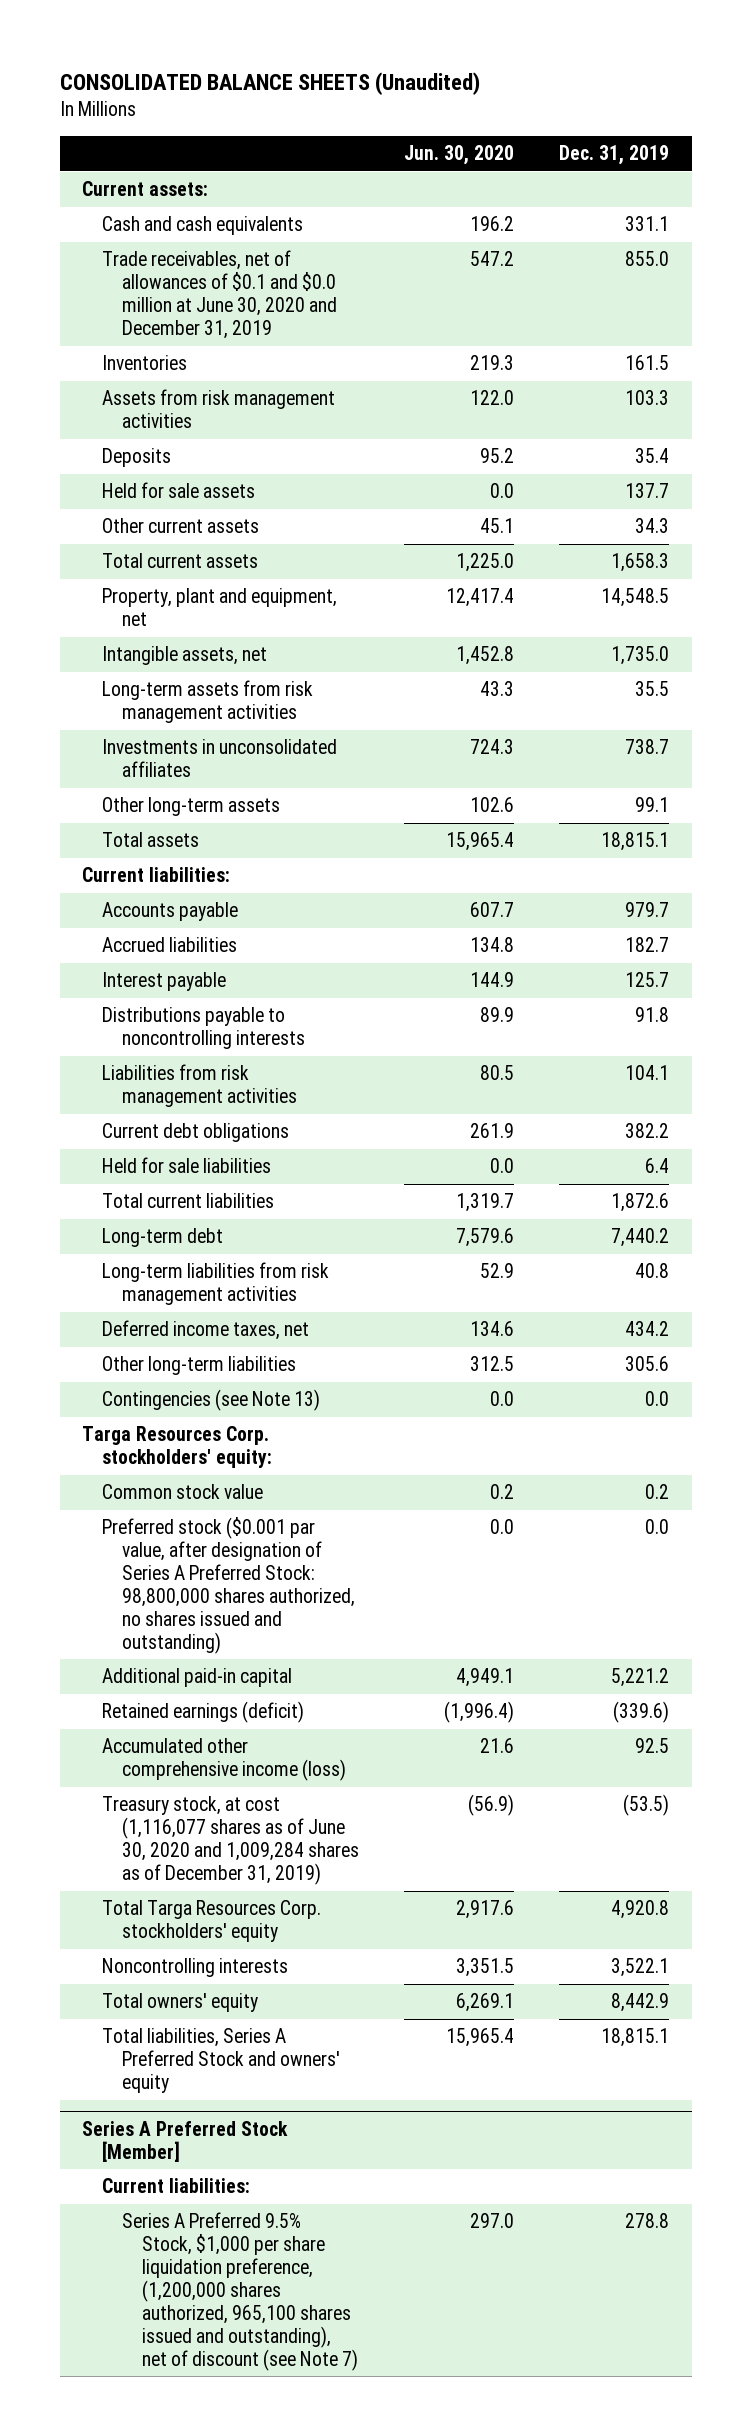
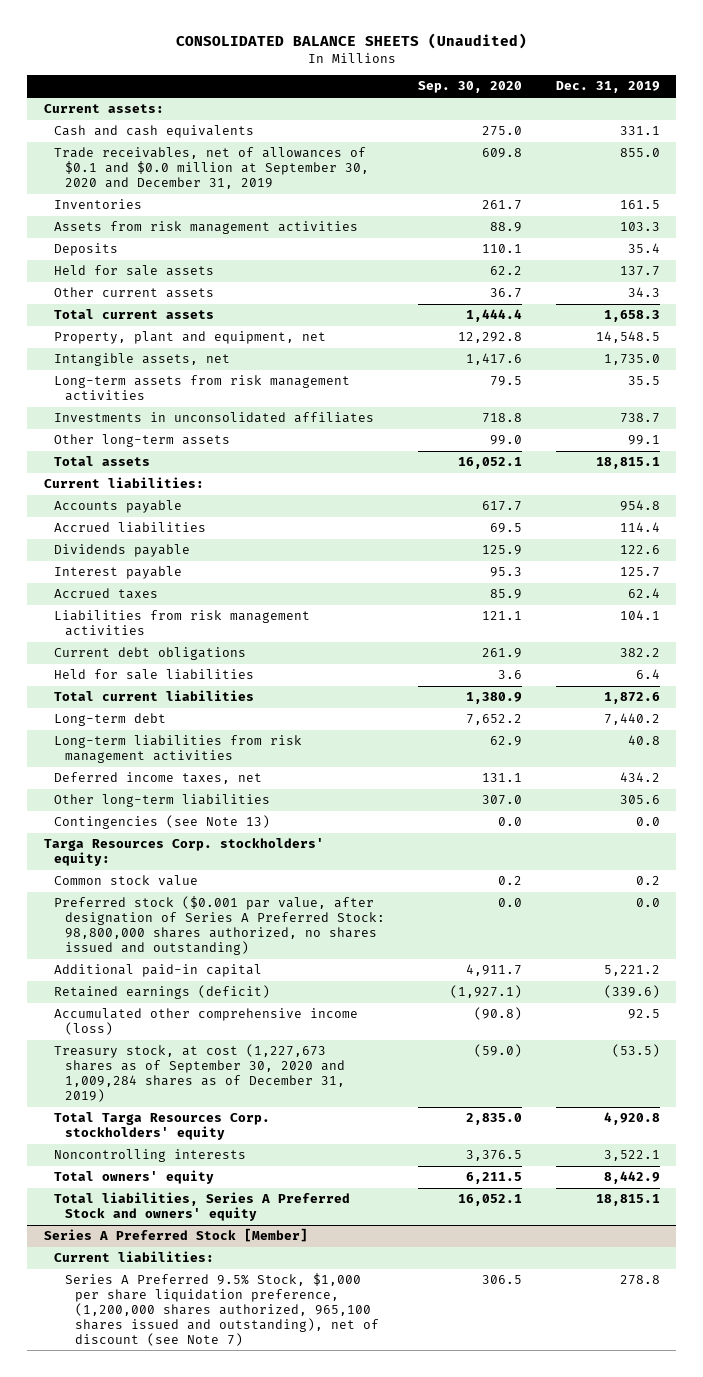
[404,145,515,166] Jun. 30, 2020 -> none
none -> [418,81,523,94] Sep. 30, 2020
[102,250,338,340] Trade receivables, net of allowances of $0.1 and $0.0 million at June 30, 2020 and December 31, 2019 -> [54,147,369,190] Trade receivables, net of allowances of $0.1 and $0.0 million at September 30, 2020 and December 31, 2019
[625,902,670,918] 979.7 -> [619,500,660,512] 954.8
[625,937,670,953] 182.7 -> [619,522,660,533] 114.4
none -> [54,544,191,558] Dividends payable
[102,1007,306,1050] Distributions payable to noncontrolling interests -> none
none -> [54,588,159,600] Accrued taxes
[102,1796,360,1886] Treasury stock, at cost (1,116,077 shares as of June 30, 2020 and 1,009,284 shares as of December 31, 2019) -> [54,1044,345,1102] Treasury stock, at cost (1,227,673 shares as of September 30, 2020 and 1,009,284 shares as of December 31, 2019)

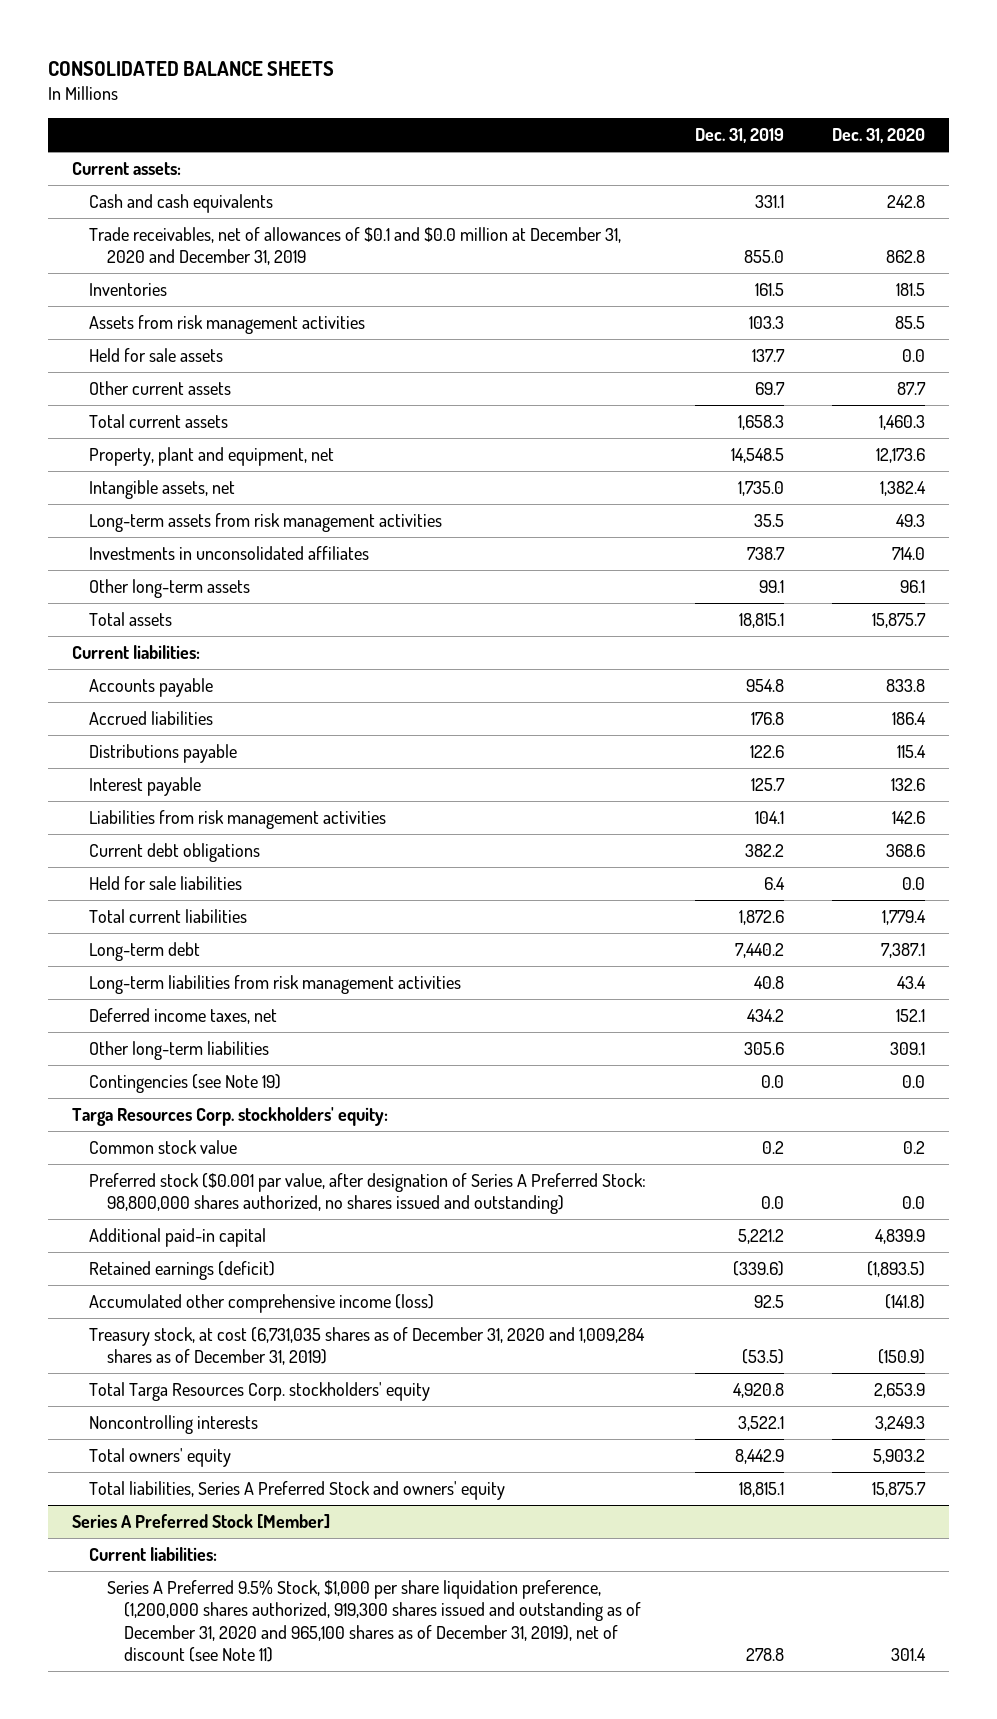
[175,33,527,50] CONSOLIDATED BALANCE SHEETS (Unaudited) -> [47,60,334,76] CONSOLIDATED BALANCE SHEETS
[418,81,523,94] Sep. 30, 2020 -> none
none -> [831,128,925,144] Dec. 31, 2020
[54,147,369,190] Trade receivables, net of allowances of $0.1 and $0.0 million at September 30, 2020 and December 31, 2019 -> [89,227,622,266] Trade receivables, net of allowances of $0.1 and $0.0 million at December 31, 2020 and December 31, 2019
[54,243,119,257] Deposits -> none
[627,287,660,298] 34.3 -> [754,382,785,396] 69.7
[619,522,660,533] 114.4 -> [750,712,784,726] 176.8
[54,544,191,558] Dividends payable -> [89,744,238,764] Distributions payable
[54,588,159,600] Accrued taxes -> none
[54,815,271,830] Contingencies (see Note 13) -> [89,1074,282,1094] Contingencies (see Note 19)
[54,1044,345,1102] Treasury stock, at cost (1,227,673 shares as of September 30, 2020 and 1,009,284 shares as of December 31, 2019) -> [89,1327,646,1366] Treasury stock, at cost (6,731,035 shares as of December 31, 2020 and 1,009,284 shares as of December 31, 2019)
[64,1273,380,1346] Series A Preferred 9.5% Stock, $1,000 per share liquidation preference, (1,200,000 shares authorized, 965,100 shares issued and outstanding), net of discount (see Note 7) -> [106,1580,641,1662] Series A Preferred 9.5% Stock, $1,000 per share liquidation preference, (1,200,000 shares authorized, 919,300 shares issued and outstanding as of December 31, 2020 and 965,100 shares as of December 31, 2019), net of discount (see Note 11)

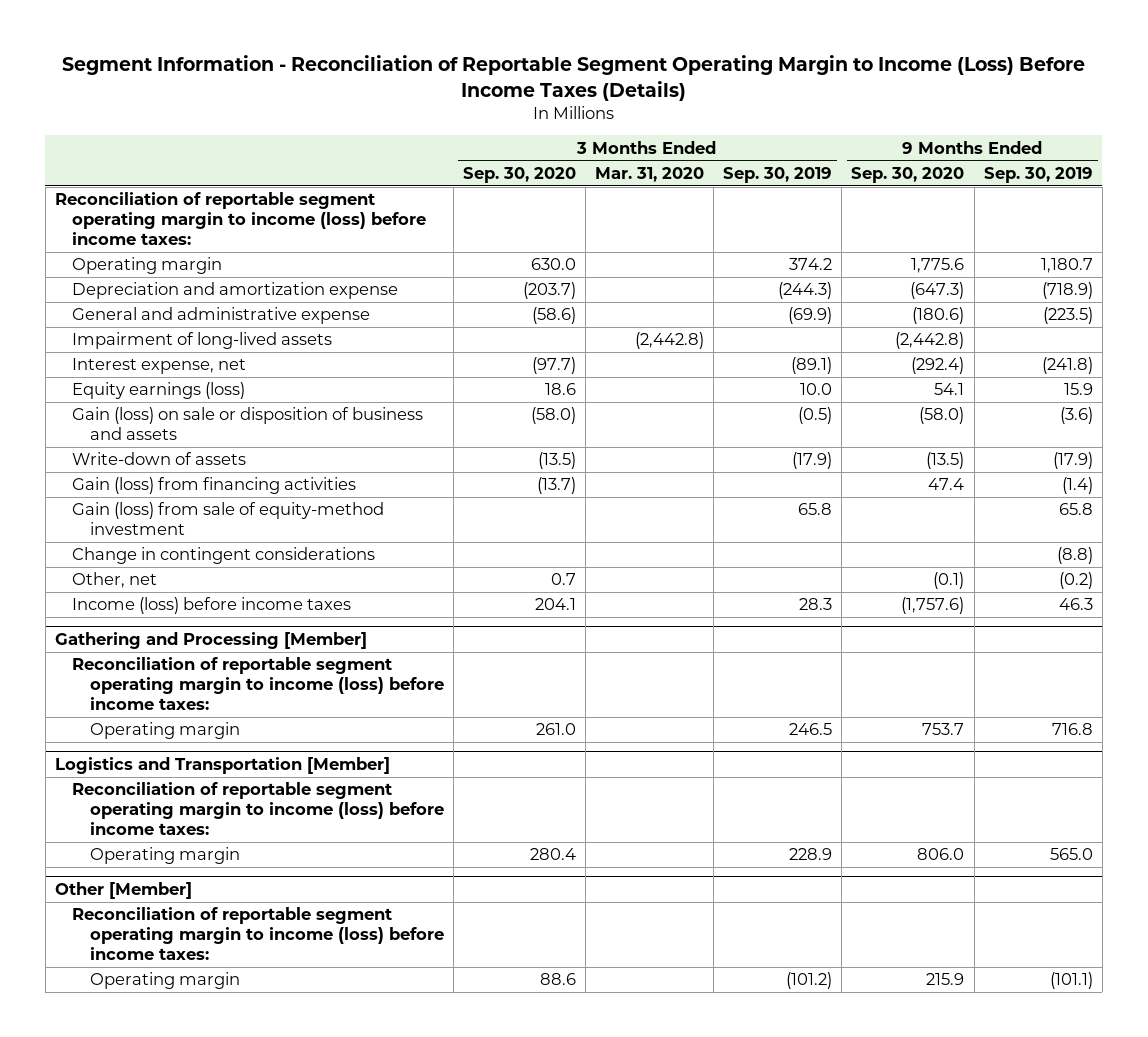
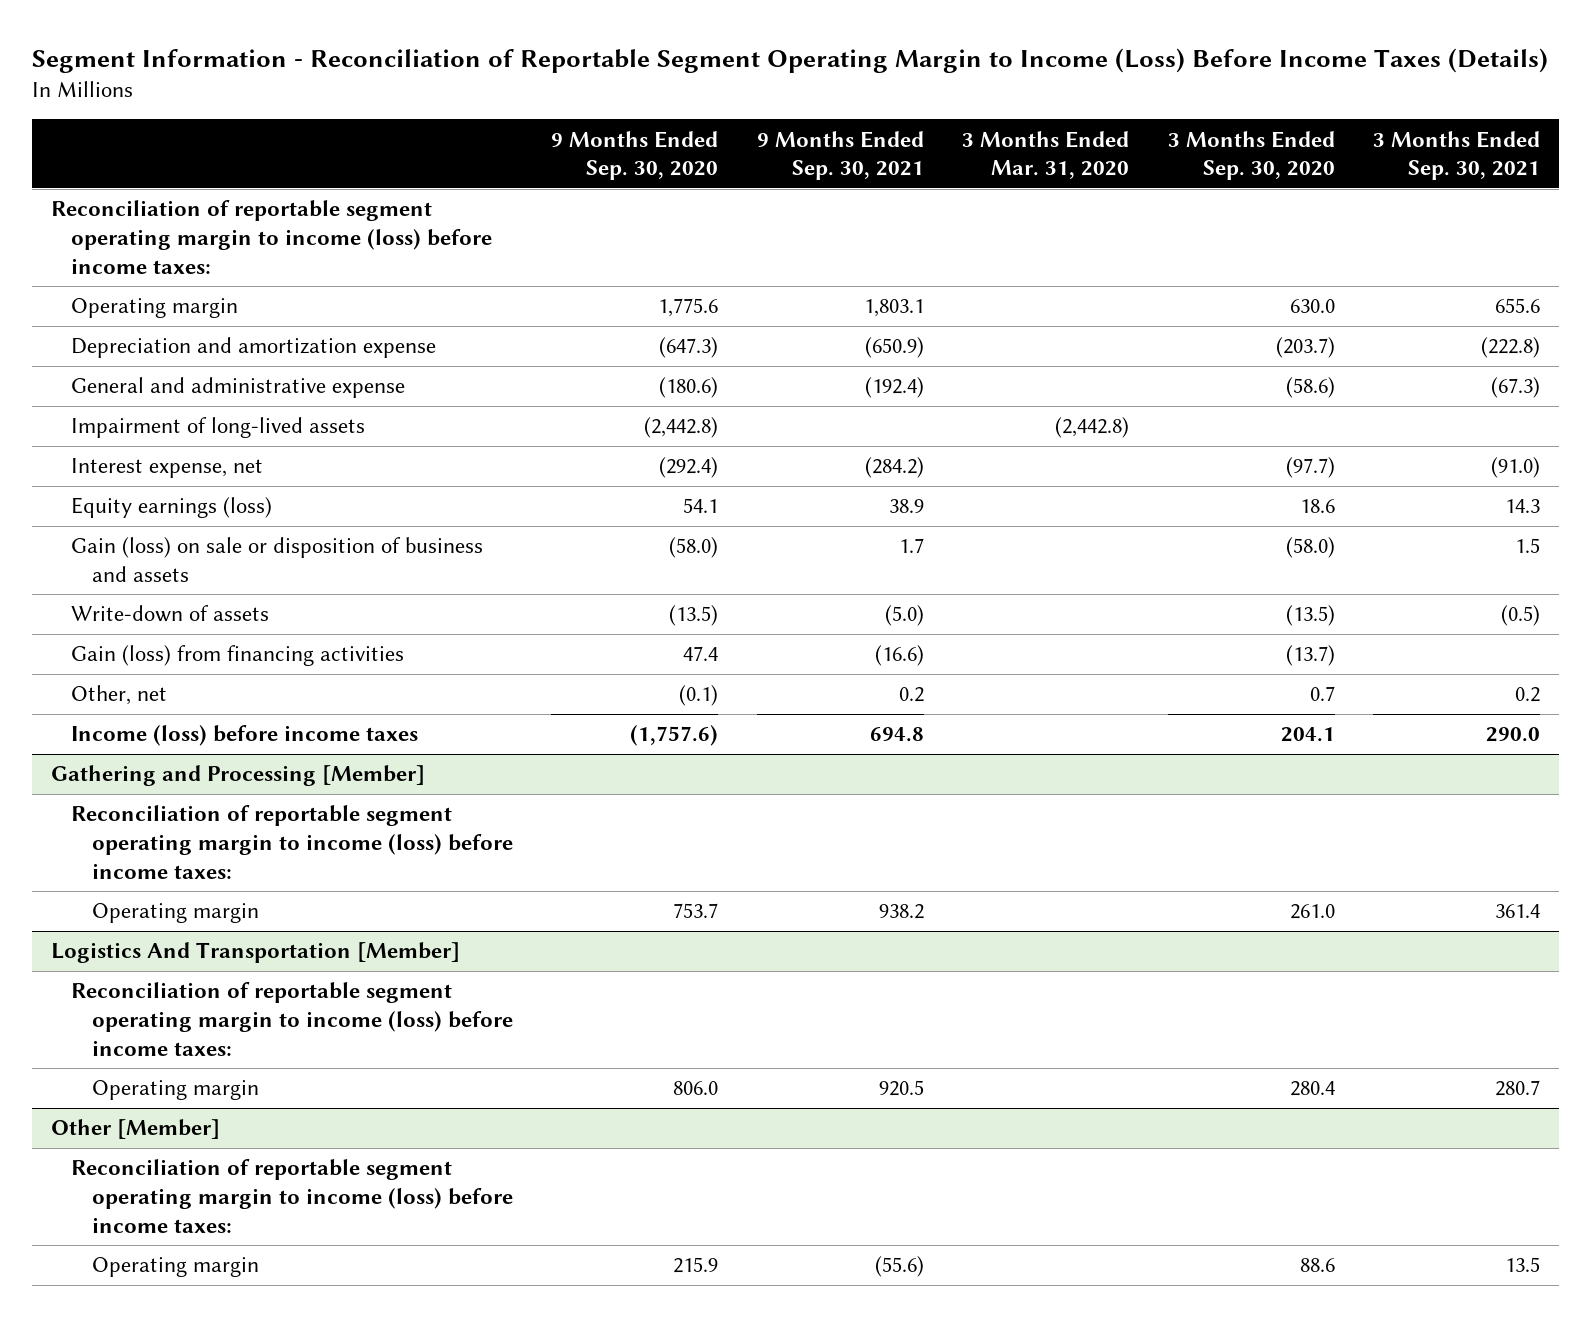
[723,166,833,183] Sep. 30, 2019 -> none
[983,166,1093,183] Sep. 30, 2019 -> none
none -> [756,130,924,181] 9 Months Ended Sep. 30, 2021
none -> [1373,130,1541,181] 3 Months Ended Sep. 30, 2021
[72,502,385,536] Gain (loss) from sale of equity-method investment -> none
[72,547,376,565] Change in contingent considerations -> none
[55,757,391,775] Logistics and Transportation [Member] -> [50,942,460,964] Logistics And Transportation [Member]

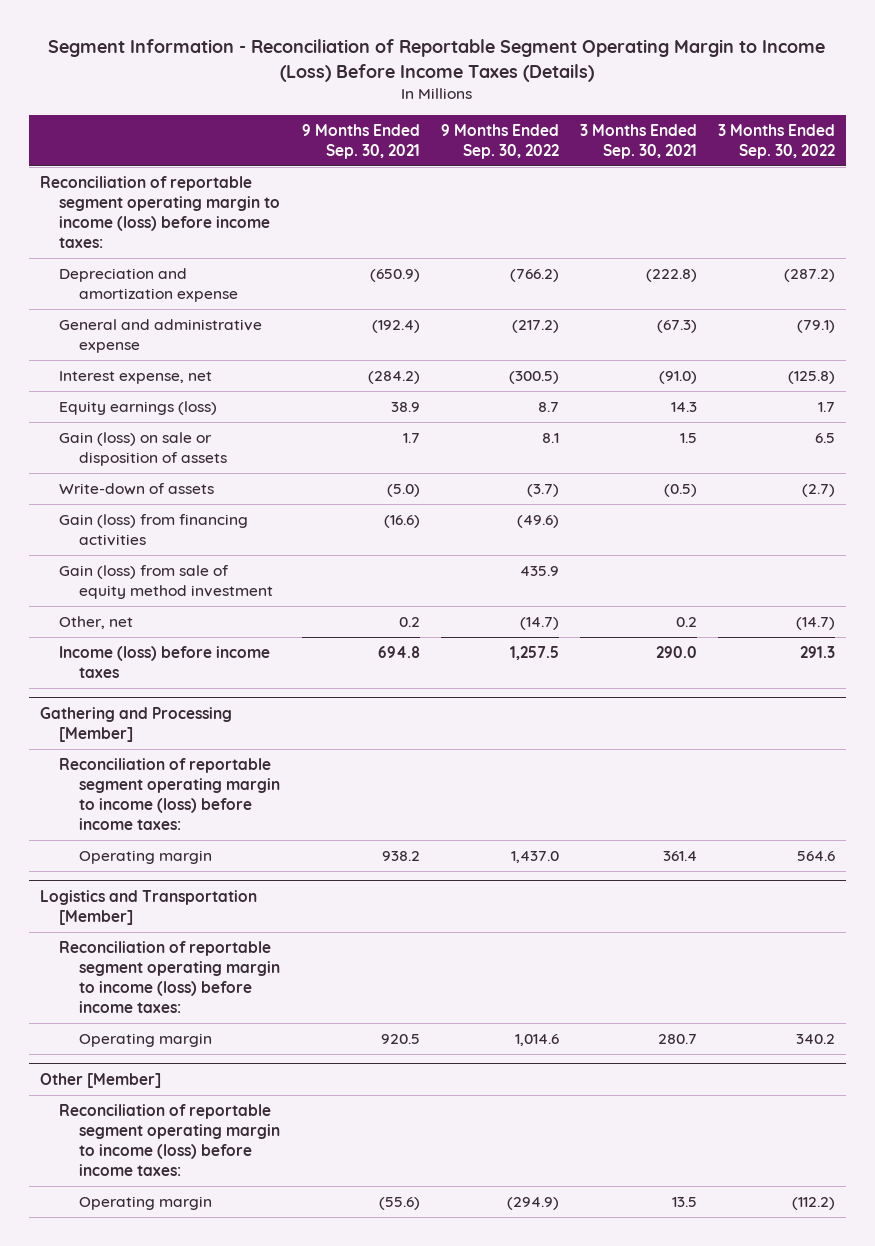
[551,130,719,181] 9 Months Ended Sep. 30, 2020 -> none
[962,130,1130,180] 3 Months Ended Mar. 31, 2020 -> none
[1167,130,1335,181] 3 Months Ended Sep. 30, 2020 -> none
none -> [440,123,559,159] 9 Months Ended Sep. 30, 2022
none -> [718,123,836,159] 3 Months Ended Sep. 30, 2022
[71,298,239,319] Operating margin -> none
[71,417,366,439] Impairment of long-lived assets -> none
[71,537,484,582] Gain (loss) on sale or disposition of business and assets -> [59,432,228,466] Gain (loss) on sale or disposition of assets
none -> [59,565,274,599] Gain (loss) from sale of equity method investment
[50,942,460,964] Logistics And Transportation [Member] -> [39,890,257,925] Logistics and Transportation [Member]

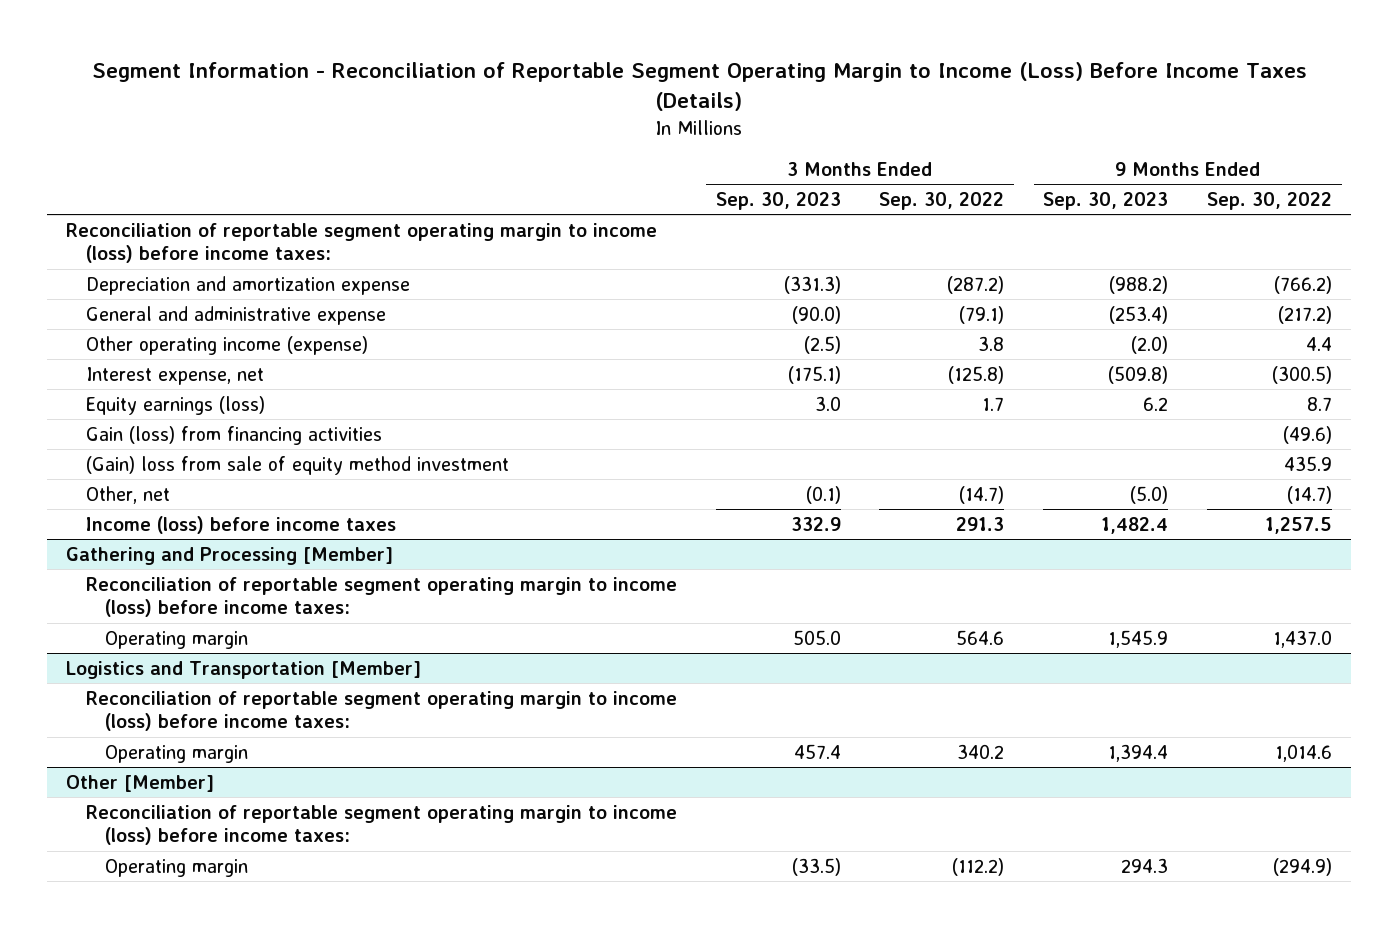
[301,123,420,159] 9 Months Ended Sep. 30, 2021 -> none
[579,123,697,159] 3 Months Ended Sep. 30, 2021 -> none
none -> [715,192,841,211] Sep. 30, 2023
none -> [1043,192,1169,211] Sep. 30, 2023
none -> [85,335,368,355] Other operating income (expense)
[59,432,228,466] Gain (loss) on sale or disposition of assets -> none
[59,483,215,496] Write-down of assets -> none
[59,565,274,599] Gain (loss) from sale of equity method investment -> [85,455,509,475] (Gain) loss from sale of equity method investment

